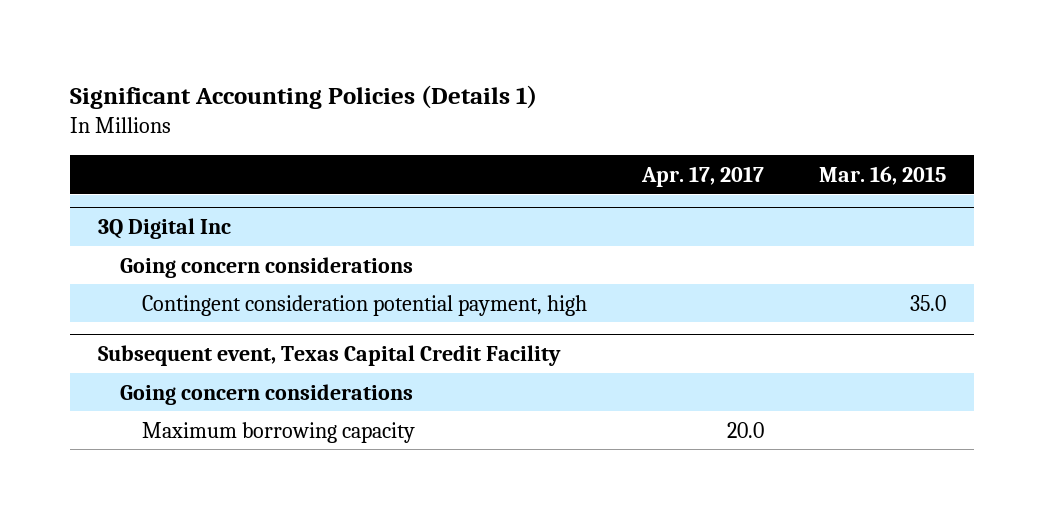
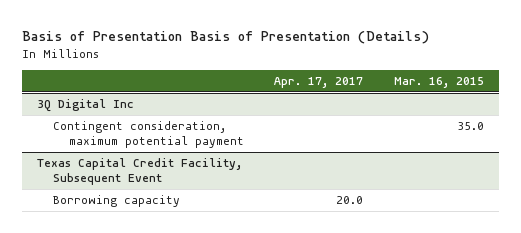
[70,85,538,110] Significant Accounting Policies (Details 1) -> [22,31,430,45] Basis of Presentation Basis of Presentation (Details)
[119,256,413,278] Going concern considerations -> none
[119,383,413,405] Going concern considerations -> none
[141,294,587,316] Contingent consideration potential payment, high -> [53,121,245,149] Contingent consideration, maximum potential payment
[97,345,561,367] Subsequent event, Texas Capital Credit Facility -> [37,158,243,186] Texas Capital Credit Facility, Subsequent Event
[141,421,415,443] Maximum borrowing capacity -> [53,195,181,208] Borrowing capacity

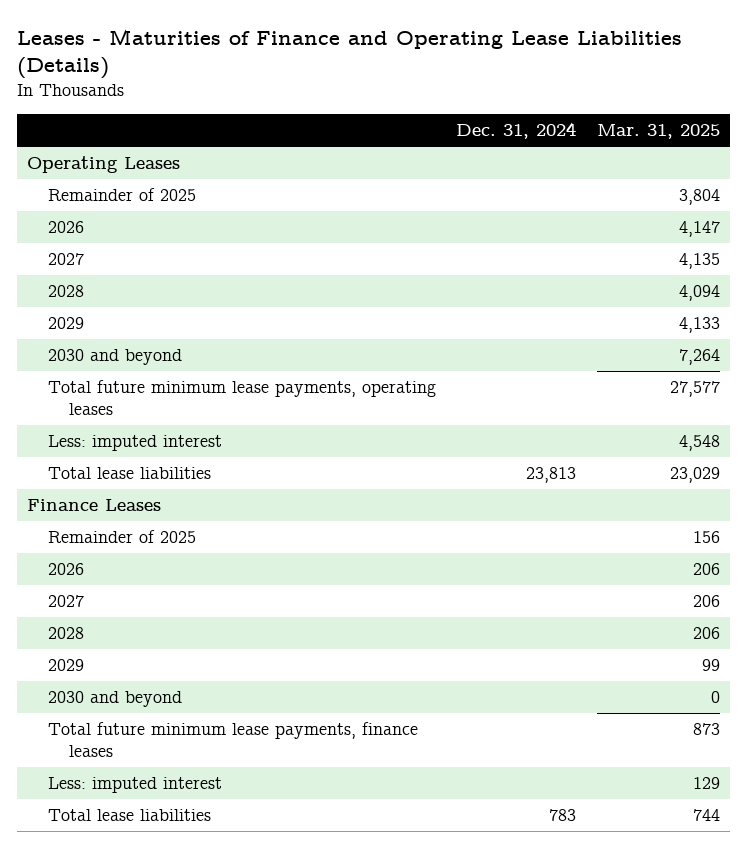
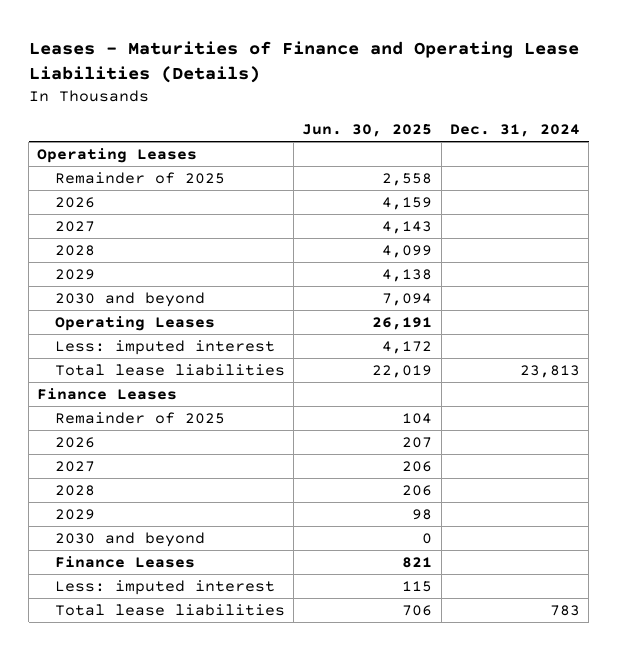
[596,124,720,140] Mar. 31, 2025 -> none
none -> [302,124,433,138] Jun. 30, 2025
[48,380,437,415] Total future minimum lease payments, operating leases -> [54,315,215,331] Operating Leases
[48,722,419,757] Total future minimum lease payments, finance leases -> [54,555,195,568] Finance Leases

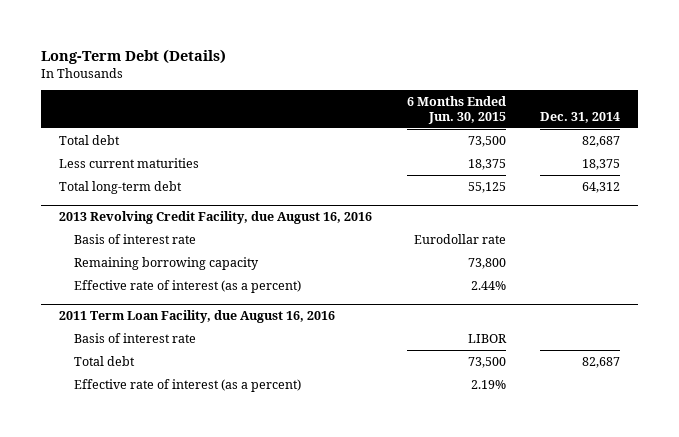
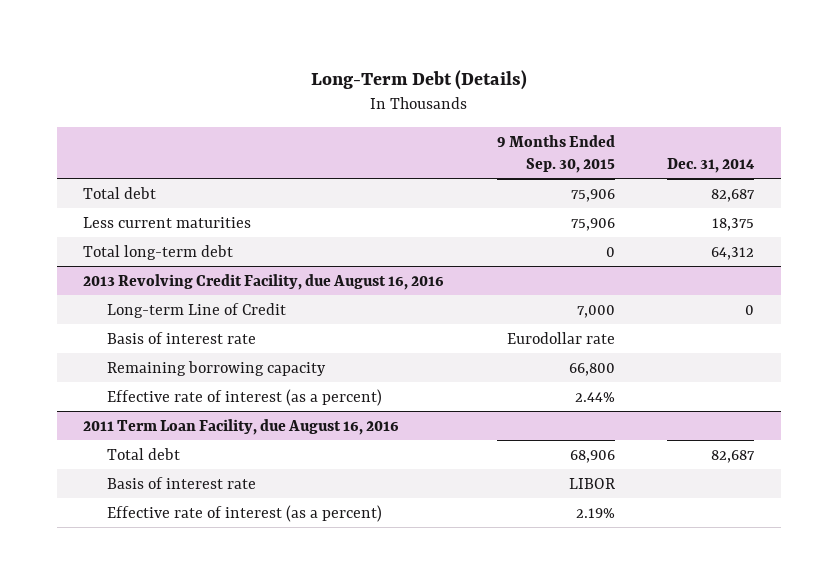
[406,96,506,124] 6 Months Ended Jun. 30, 2015 -> none
none -> [496,134,615,174] 9 Months Ended Sep. 30, 2015
none -> [106,302,286,318] Long-term Line of Credit
[74,332,197,343] Basis of interest rate -> [106,476,256,489] Basis of interest rate

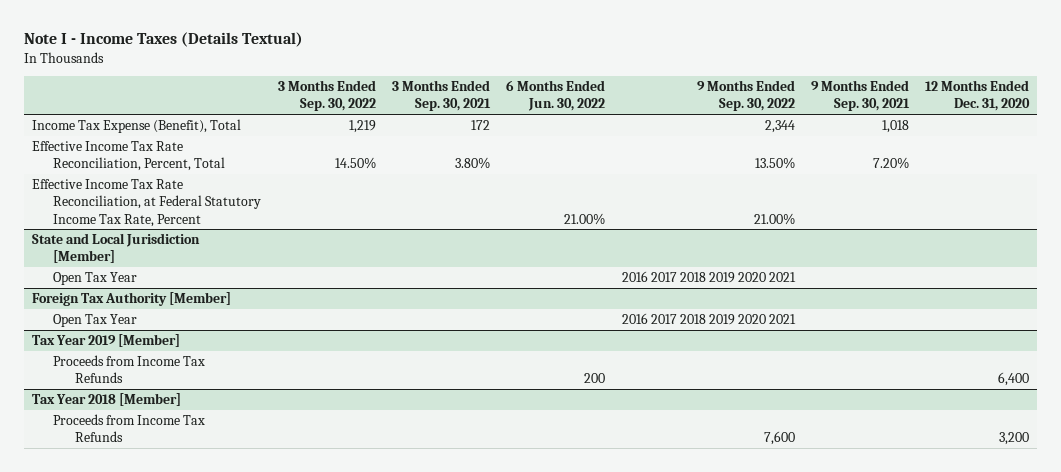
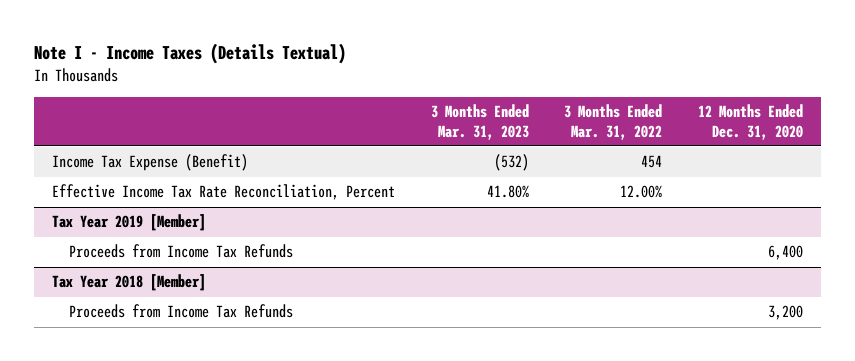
[277,79,376,112] 3 Months Ended Sep. 30, 2022 -> none
[391,79,491,112] 3 Months Ended Sep. 30, 2021 -> none
[506,79,606,112] 6 Months Ended Jun. 30, 2022 -> none
[696,79,795,112] 9 Months Ended Sep. 30, 2022 -> none
[810,79,910,112] 9 Months Ended Sep. 30, 2021 -> none
none -> [430,104,529,140] 3 Months Ended Mar. 31, 2023
none -> [564,104,663,140] 3 Months Ended Mar. 31, 2022
[31,178,262,227] Effective Income Tax Rate Reconciliation, at Federal Statutory Income Tax Rate, Percent -> none
[31,232,200,264] State and Local Jurisdiction [Member] -> none
[53,271,138,285] Open Tax Year -> none
[31,291,231,306] Foreign Tax Authority [Member] -> none
[53,313,138,327] Open Tax Year -> none
[31,118,241,133] Income Tax Expense (Benefit), Total -> [52,154,249,172] Income Tax Expense (Benefit)
[31,140,226,172] Effective Income Tax Rate Reconciliation, Percent, Total -> [52,184,396,201] Effective Income Tax Rate Reconciliation, Percent

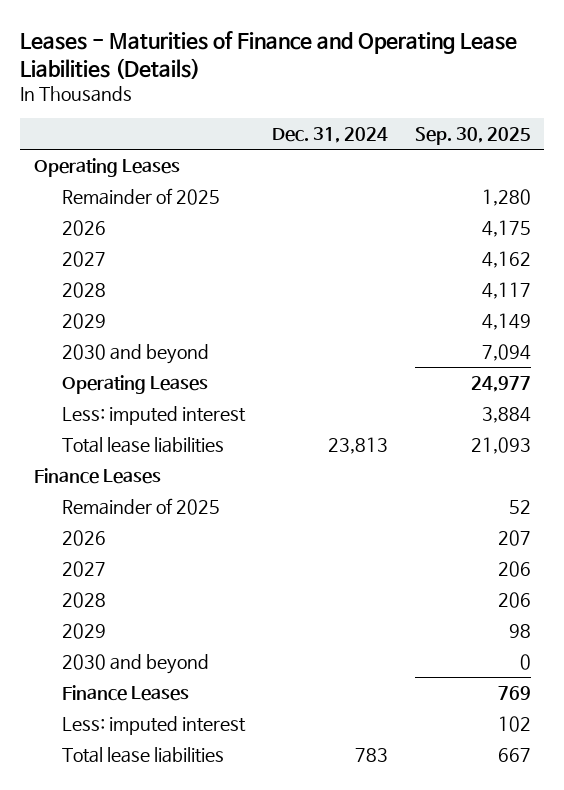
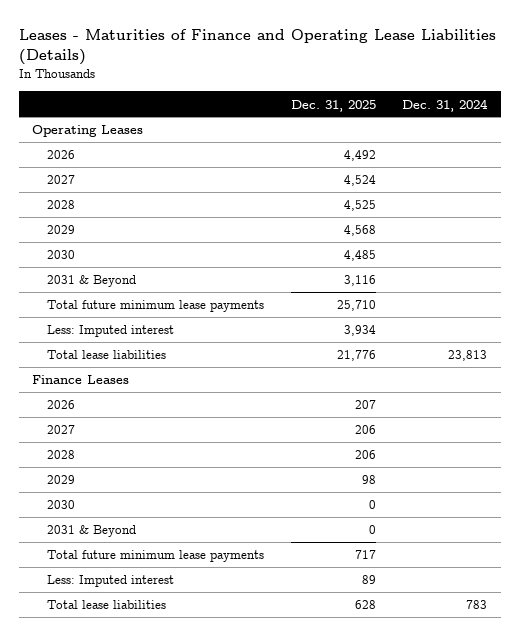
[414,127,531,146] Sep. 30, 2025 -> none
none -> [290,99,376,112] Dec. 31, 2025
[61,187,220,205] Remainder of 2025 -> none
none -> [47,250,76,260] 2030
[61,343,209,364] 2030 and beyond -> [47,275,137,288] 2031 & Beyond
[61,374,208,394] Operating Leases -> [47,300,265,313] Total future minimum lease payments
[61,405,246,425] Less: imputed interest -> [47,325,175,338] Less: Imputed interest
[61,497,220,515] Remainder of 2025 -> none
none -> [47,500,76,510] 2030
[61,653,209,674] 2030 and beyond -> [47,525,137,538] 2031 & Beyond
[61,684,189,701] Finance Leases -> [47,550,265,563] Total future minimum lease payments
[61,715,246,735] Less: imputed interest -> [47,575,175,588] Less: Imputed interest

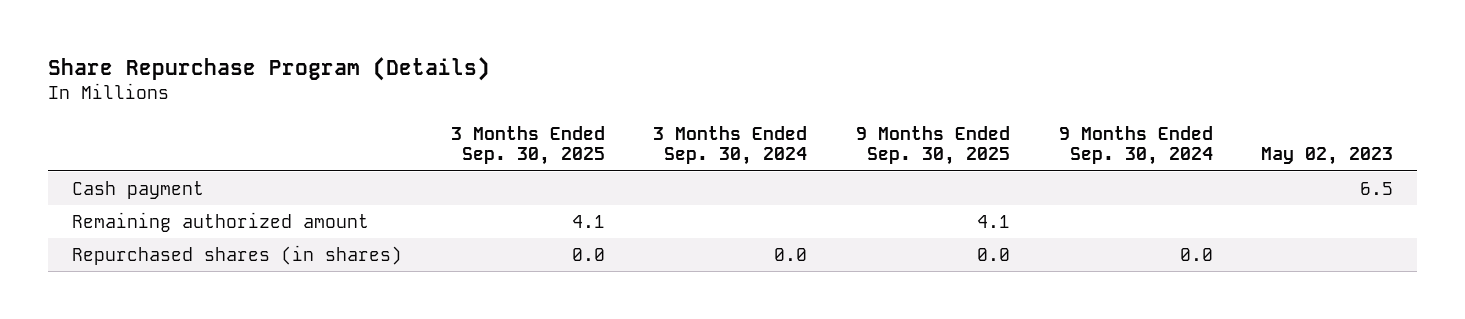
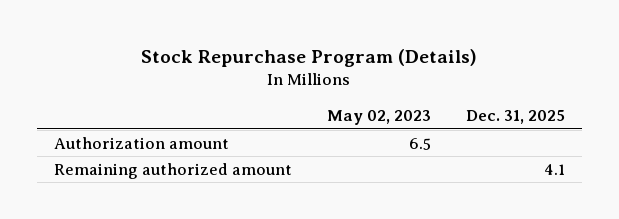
[47,57,490,82] Share Repurchase Program (Details) -> [141,48,478,67] Stock Repurchase Program (Details)
[450,125,605,166] 3 Months Ended Sep. 30, 2025 -> none
[653,125,808,166] 3 Months Ended Sep. 30, 2024 -> none
[856,125,1011,166] 9 Months Ended Sep. 30, 2025 -> none
[1058,125,1213,166] 9 Months Ended Sep. 30, 2024 -> none
none -> [465,110,565,125] Dec. 31, 2025
[72,180,205,199] Cash payment -> [54,136,230,149] Authorization amount
[72,244,403,265] Repurchased shares (in shares) -> none

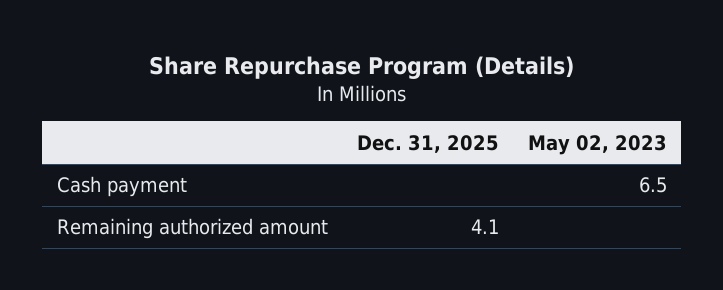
[141,48,478,67] Stock Repurchase Program (Details) -> [148,55,574,79] Share Repurchase Program (Details)
[54,136,230,149] Authorization amount -> [56,176,187,198] Cash payment

